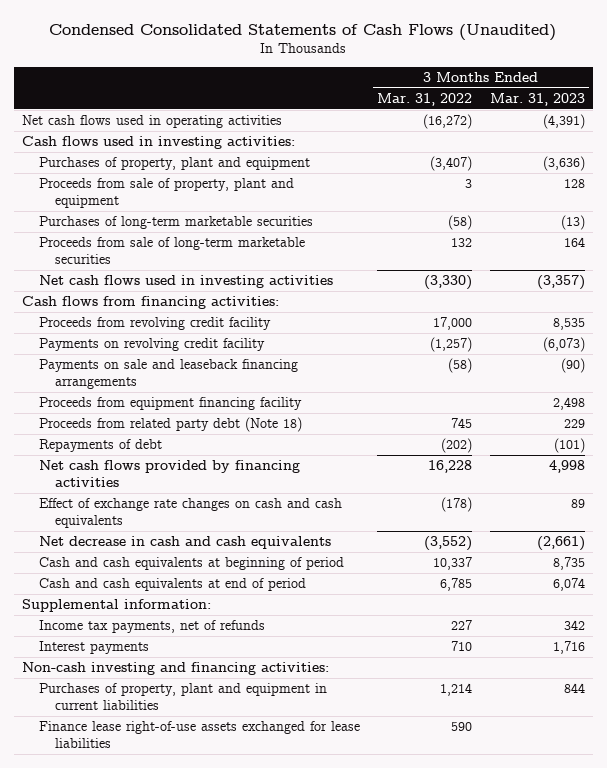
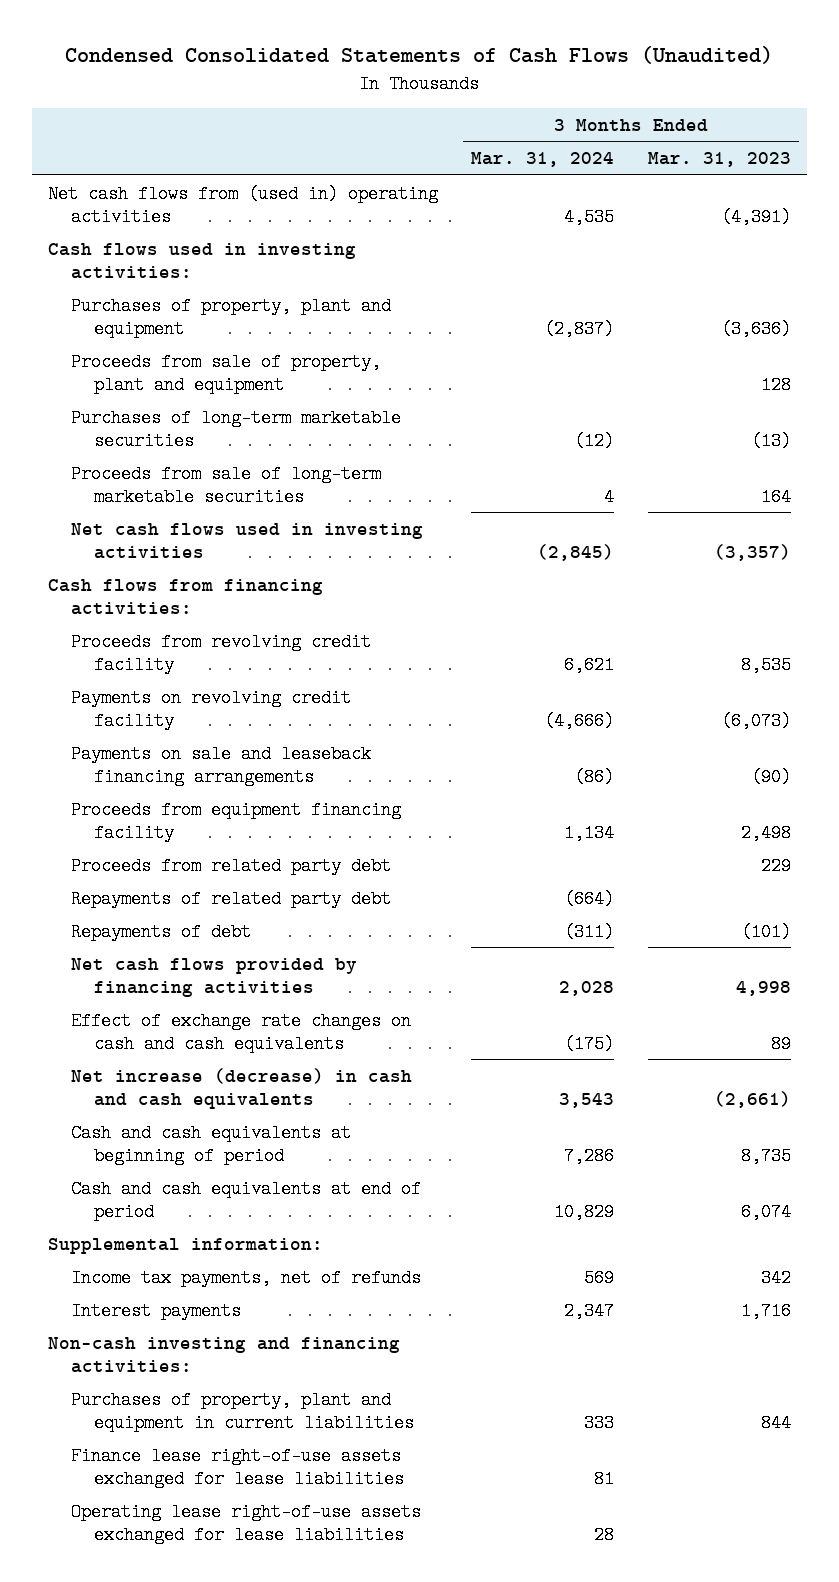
[377,93,473,107] Mar. 31, 2022 -> none
none -> [471,152,615,168] Mar. 31, 2024
[22,115,283,129] Net cash flows used in operating activities -> [48,184,439,226] Net cash flows from (used in) operating activities
[38,417,302,433] Proceeds from related party debt (Note 18) -> [71,856,392,875] Proceeds from related party debt
none -> [71,889,392,908] Repayments of related party debt
[38,536,331,550] Net decrease in cash and cash equivalents -> [71,1067,413,1109] Net increase (decrease) in cash and cash equivalents
none -> [71,1502,422,1544] Operating lease right-of-use assets exchanged for lease liabilities

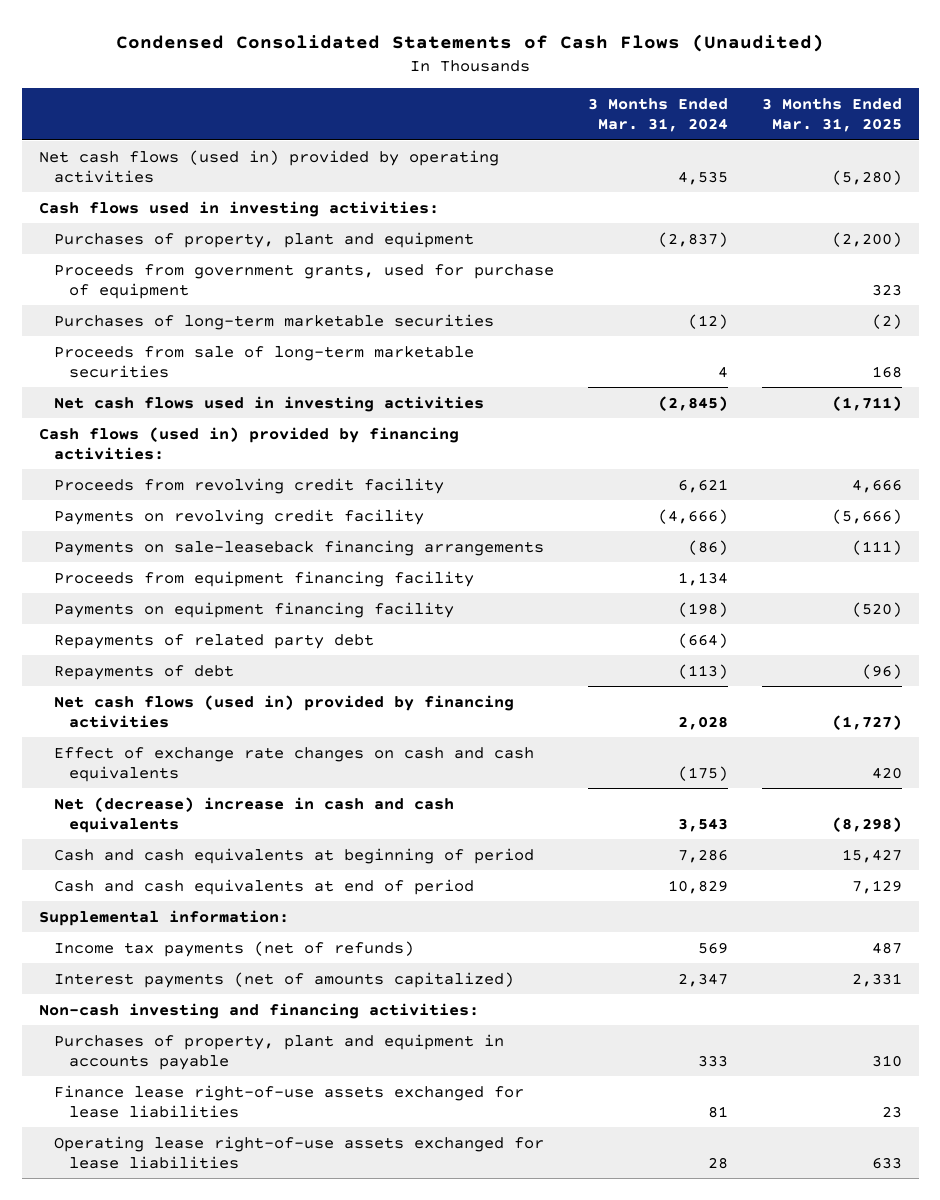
[647,152,791,168] Mar. 31, 2023 -> none
none -> [761,98,902,133] 3 Months Ended Mar. 31, 2025
[48,184,439,226] Net cash flows from (used in) operating activities -> [38,149,499,183] Net cash flows (used in) provided by operating activities
[71,352,382,394] Proceeds from sale of property, plant and equipment -> none
none -> [53,263,554,299] Proceeds from government grants, used for purchase of equipment
[48,578,324,615] Cash flows from financing activities: -> [38,426,459,460] Cash flows (used in) provided by financing activities:
[71,744,372,786] Payments on sale and leaseback financing arrangements -> [53,539,544,556] Payments on sale-leaseback financing arrangements
[71,856,392,875] Proceeds from related party debt -> none
none -> [53,601,454,618] Payments on equipment financing facility
[564,922,615,941] (311) -> [677,663,728,679] (113)
[71,957,358,997] Net cash flows provided by financing activities -> [53,694,514,728] Net cash flows (used in) provided by financing activities
[71,1067,413,1109] Net increase (decrease) in cash and cash equivalents -> [53,796,454,833] Net (decrease) increase in cash and cash equivalents
[71,1268,422,1287] Income tax payments, net of refunds -> [53,940,414,957] Income tax payments (net of refunds)
[71,1301,242,1320] Interest payments -> [53,971,514,988] Interest payments (net of amounts capitalized)
[71,1390,415,1432] Purchases of property, plant and equipment in current liabilities -> [53,1033,504,1070] Purchases of property, plant and equipment in accounts payable

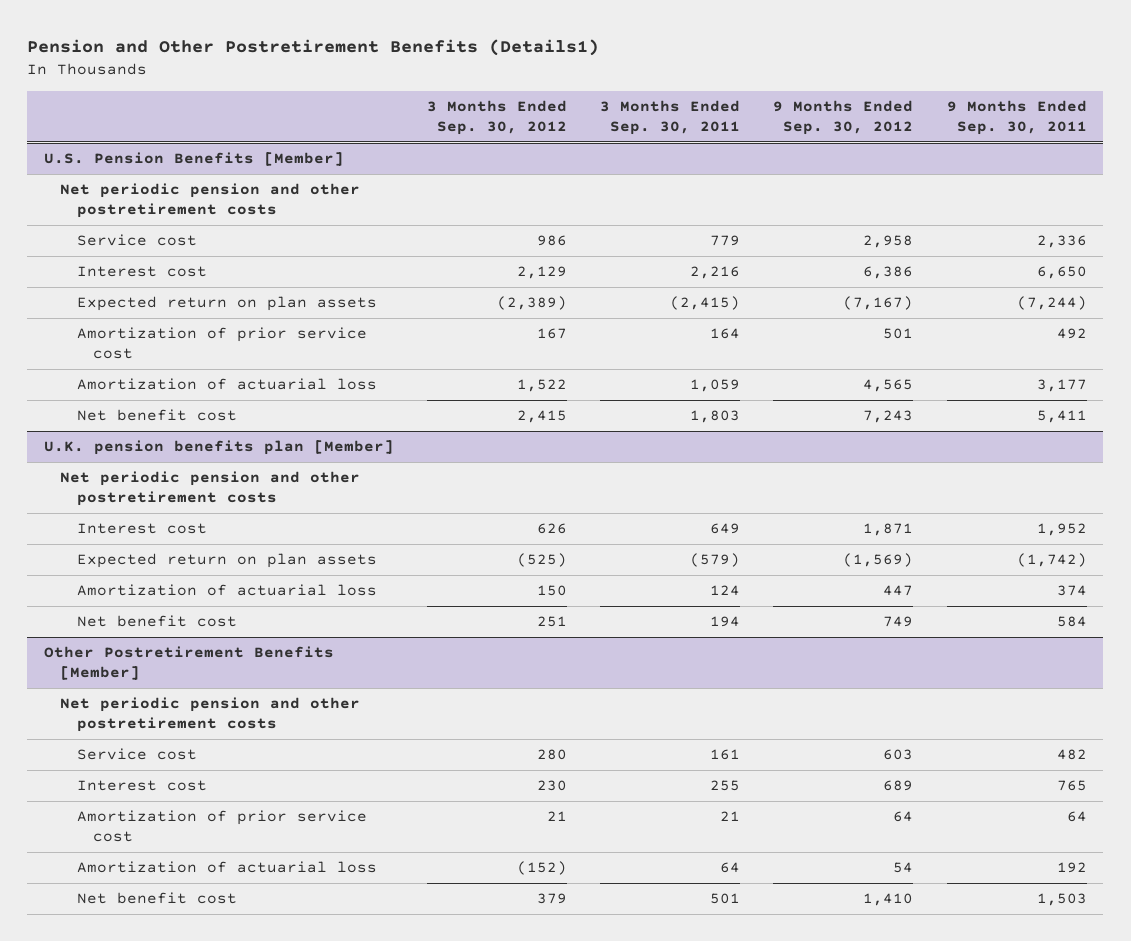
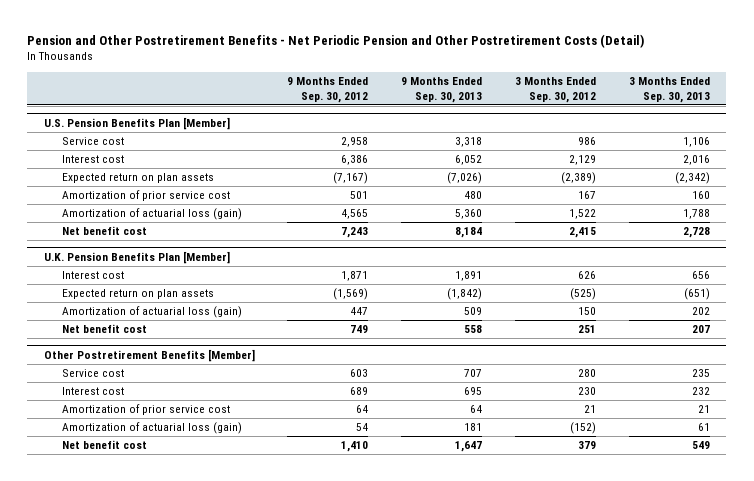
[27,39,600,57] Pension and Other Postretirement Benefits (Details1) -> [27,33,645,48] Pension and Other Postretirement Benefits - Net Periodic Pension and Other Postretirement Costs (Detail)
[600,99,741,136] 3 Months Ended Sep. 30, 2011 -> none
[946,99,1087,136] 9 Months Ended Sep. 30, 2011 -> none
none -> [401,76,483,103] 9 Months Ended Sep. 30, 2013
none -> [628,76,710,103] 3 Months Ended Sep. 30, 2013
[60,183,361,219] Net periodic pension and other postretirement costs -> none
[43,152,344,167] U.S. Pension Benefits [Member] -> [43,116,230,130] U.S. Pension Benefits Plan [Member]
[76,378,377,391] Amortization of actuarial loss -> [61,208,242,221] Amortization of actuarial loss (gain)
[60,471,361,507] Net periodic pension and other postretirement costs -> none
[43,440,394,456] U.K. pension benefits plan [Member] -> [43,250,230,264] U.K. Pension Benefits Plan [Member]
[76,584,377,597] Amortization of actuarial loss -> [61,306,242,319] Amortization of actuarial loss (gain)
[60,697,361,733] Net periodic pension and other postretirement costs -> none
[76,861,377,874] Amortization of actuarial loss -> [61,422,242,435] Amortization of actuarial loss (gain)

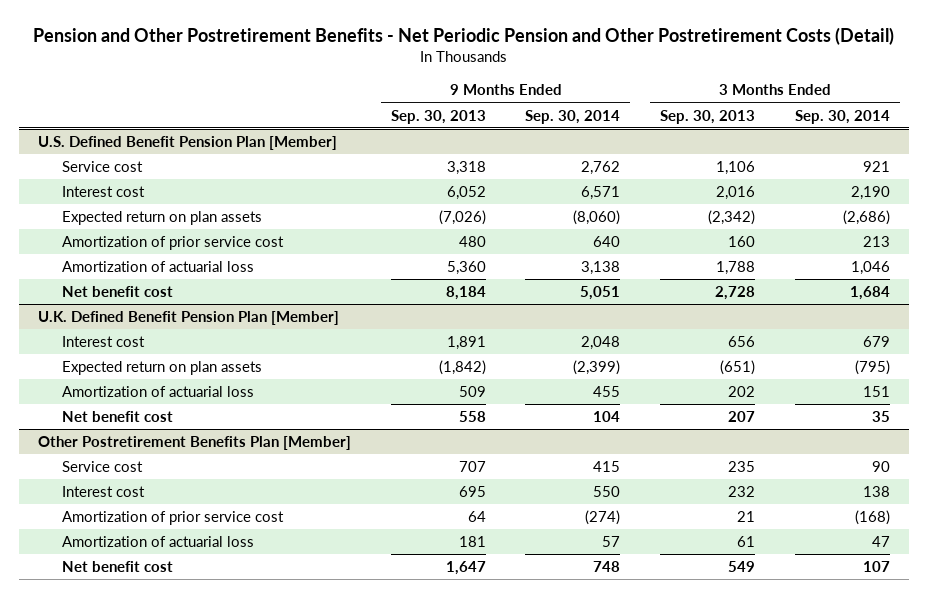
[287,76,369,103] 9 Months Ended Sep. 30, 2012 -> none
[515,76,597,103] 3 Months Ended Sep. 30, 2012 -> none
none -> [525,109,621,124] Sep. 30, 2014
none -> [794,109,890,124] Sep. 30, 2014
[43,116,230,130] U.S. Pension Benefits Plan [Member] -> [38,136,338,151] U.S. Defined Benefit Pension Plan [Member]
[61,208,242,221] Amortization of actuarial loss (gain) -> [62,261,255,273] Amortization of actuarial loss
[43,250,230,264] U.K. Pension Benefits Plan [Member] -> [38,311,340,326] U.K. Defined Benefit Pension Plan [Member]
[61,306,242,319] Amortization of actuarial loss (gain) -> [62,386,255,398] Amortization of actuarial loss
[43,348,255,362] Other Postretirement Benefits [Member] -> [38,436,352,451] Other Postretirement Benefits Plan [Member]
[61,422,242,435] Amortization of actuarial loss (gain) -> [62,536,255,548] Amortization of actuarial loss

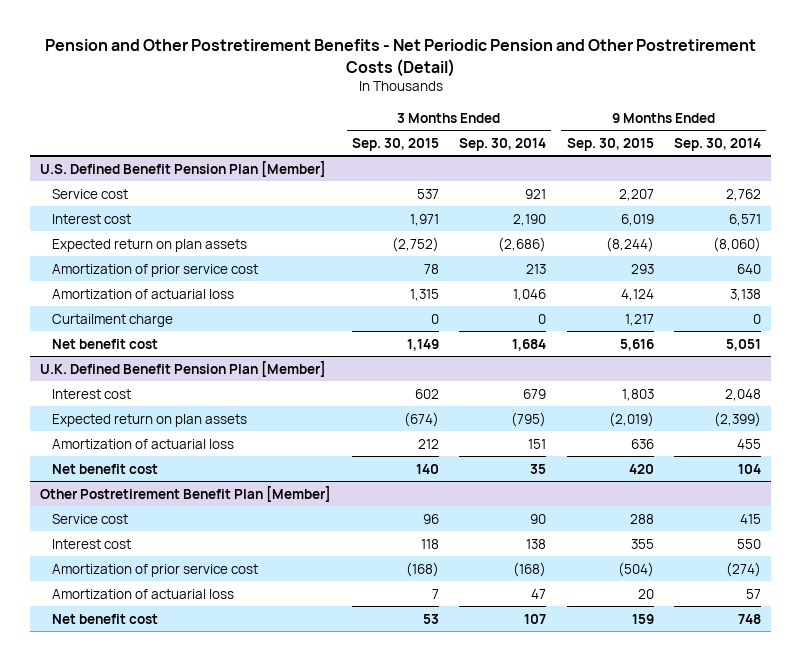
[390,109,486,124] Sep. 30, 2013 -> none
[660,109,756,124] Sep. 30, 2013 -> none
none -> [351,137,439,151] Sep. 30, 2015
none -> [566,137,654,151] Sep. 30, 2015
none -> [52,313,174,327] Curtailment charge
[38,436,352,451] Other Postretirement Benefits Plan [Member] -> [40,485,332,502] Other Postretirement Benefit Plan [Member]

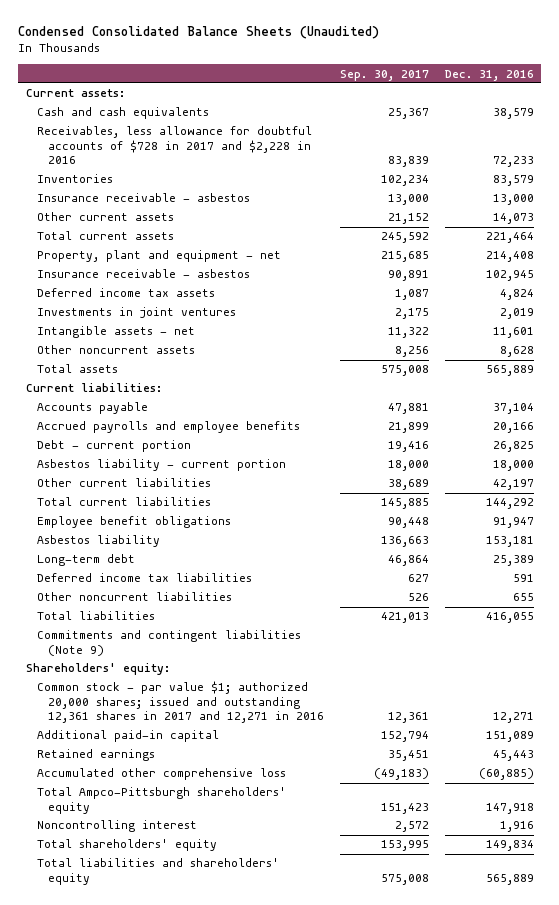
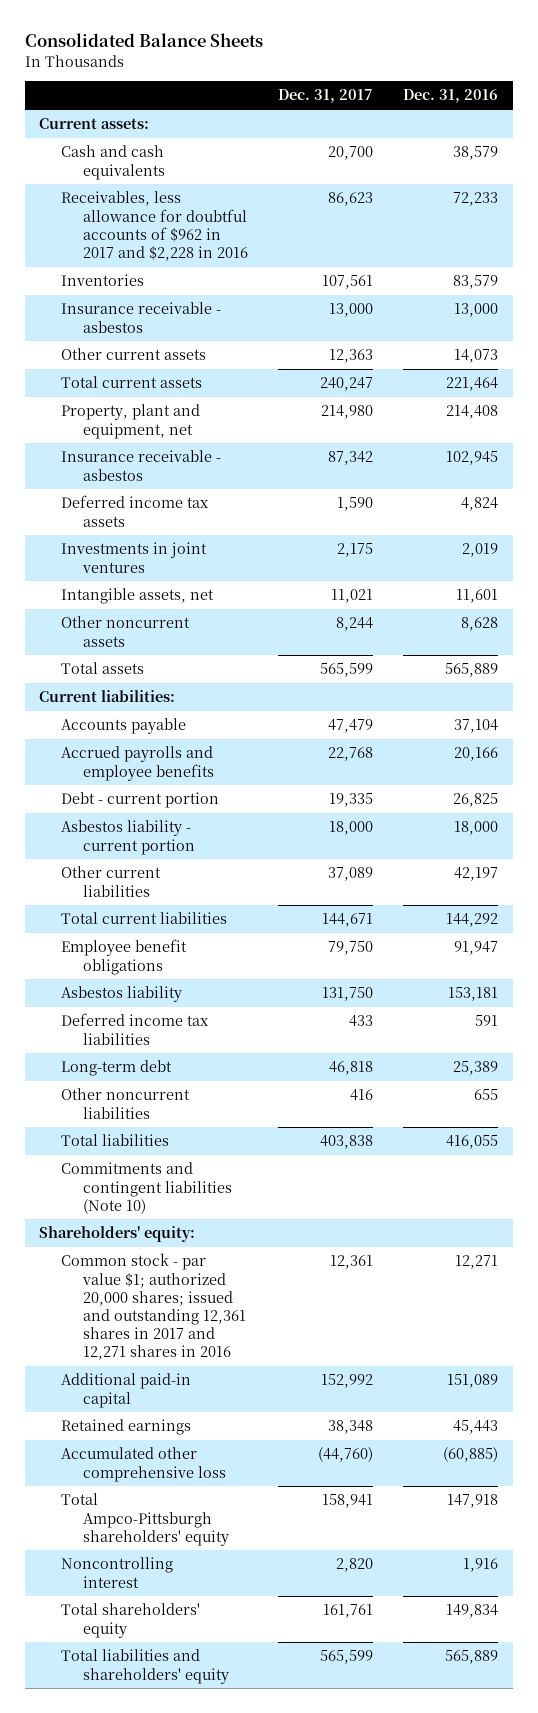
[18,26,380,40] Condensed Consolidated Balance Sheets (Unaudited) -> [24,33,263,48] Consolidated Balance Sheets
[339,69,429,81] Sep. 30, 2017 -> none
none -> [278,89,374,104] Dec. 31, 2017
[37,126,313,165] Receivables, less allowance for doubtful accounts of $728 in 2017 and $2,228 in 2016 -> [61,191,249,261] Receivables, less allowance for doubtful accounts of $962 in 2017 and $2,228 in 2016
[37,250,282,263] Property, plant and equipment - net -> [61,404,201,439] Property, plant and equipment, net
[37,326,196,339] Intangible assets - net -> [61,588,215,605] Intangible assets, net
[37,554,136,567] Long-term debt -> [61,1060,173,1077] Long-term debt
[37,630,302,656] Commitments and contingent liabilities (Note 9) -> [61,1162,233,1214] Commitments and contingent liabilities (Note 10)
[37,681,325,724] Common stock - par value $1; authorized 20,000 shares; issued and outstanding 12,361 shares in 2017 and 12,271 in 2016 -> [61,1253,247,1360] Common stock - par value $1; authorized 20,000 shares; issued and outstanding 12,361 shares in 2017 and 12,271 shares in 2016

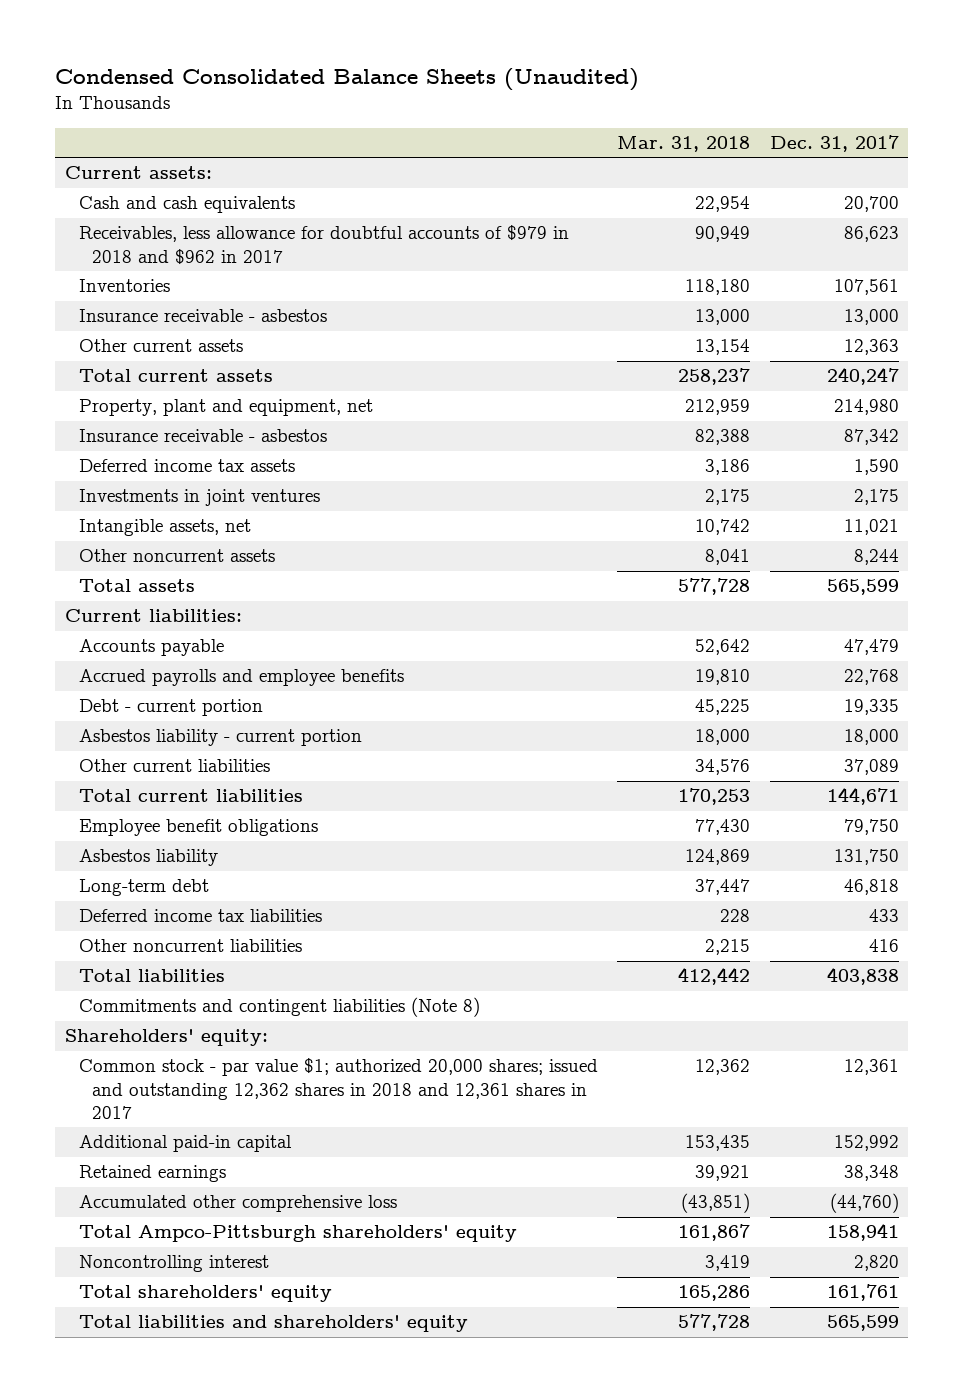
[24,33,263,48] Consolidated Balance Sheets -> [55,68,640,92] Condensed Consolidated Balance Sheets (Unaudited)
[403,89,499,104] Dec. 31, 2016 -> none
none -> [617,135,751,152] Mar. 31, 2018
[61,191,249,261] Receivables, less allowance for doubtful accounts of $962 in 2017 and $2,228 in 2016 -> [78,225,569,265] Receivables, less allowance for doubtful accounts of $979 in 2018 and $962 in 2017
[61,1013,210,1045] Deferred income tax liabilities -> [78,909,322,923] Deferred income tax liabilities
[61,1162,233,1214] Commitments and contingent liabilities (Note 10) -> [78,997,480,1018] Commitments and contingent liabilities (Note 8)
[61,1253,247,1360] Common stock - par value $1; authorized 20,000 shares; issued and outstanding 12,361 shares in 2017 and 12,271 shares in 2016 -> [78,1058,598,1119] Common stock - par value $1; authorized 20,000 shares; issued and outstanding 12,362 shares in 2018 and 12,361 shares in 2017

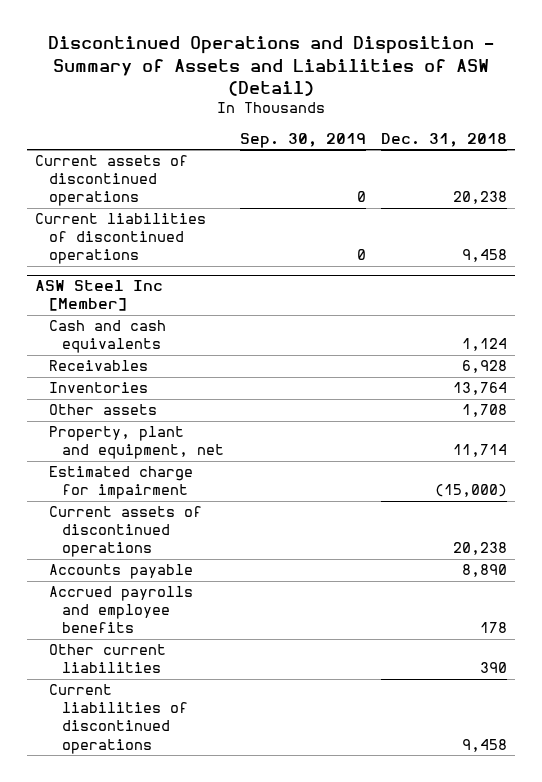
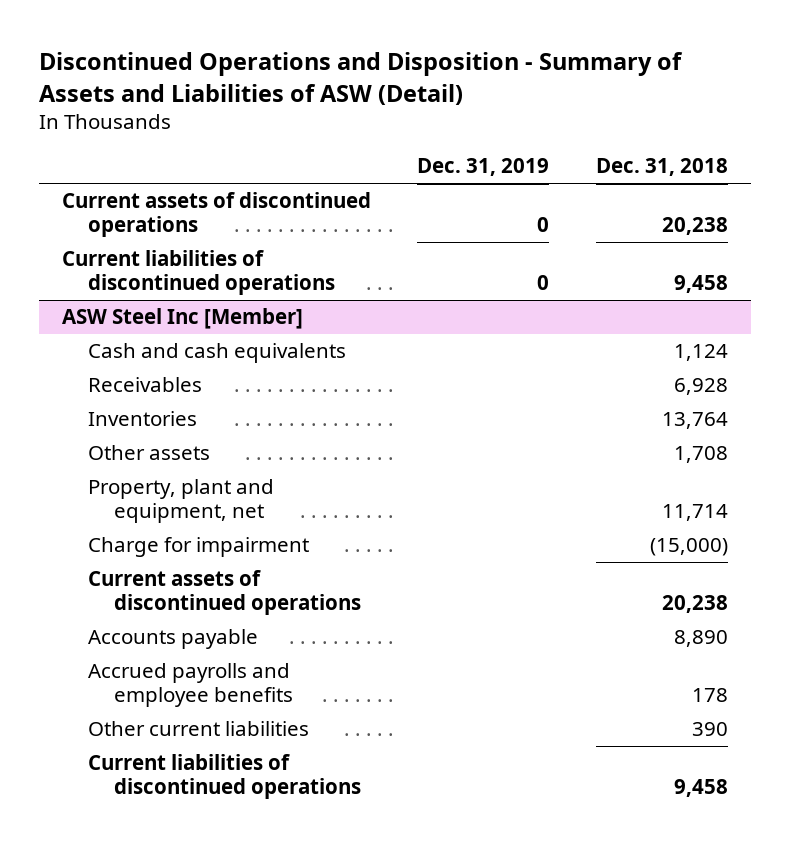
[239,132,366,148] Sep. 30, 2019 -> none
none -> [417,158,550,177] Dec. 31, 2019
[48,466,193,500] Estimated charge for impairment -> [87,537,309,558] Charge for impairment

